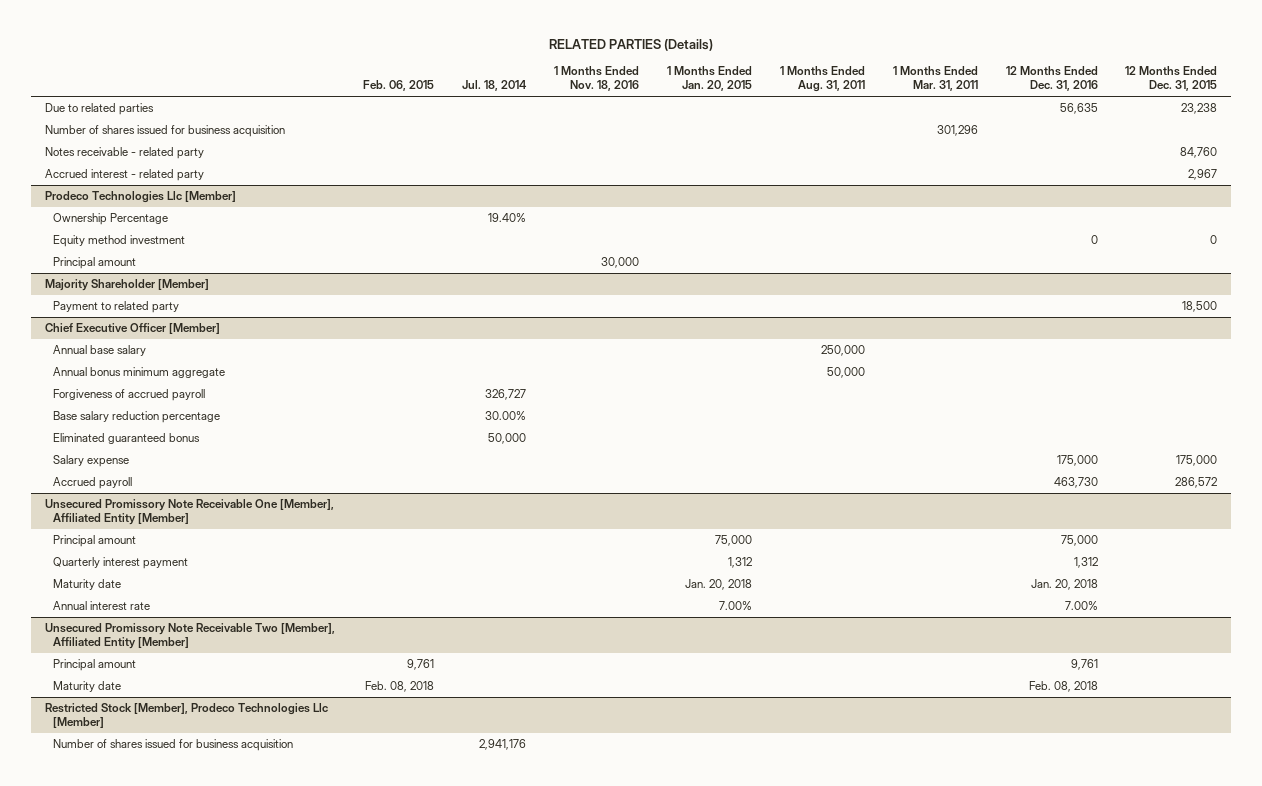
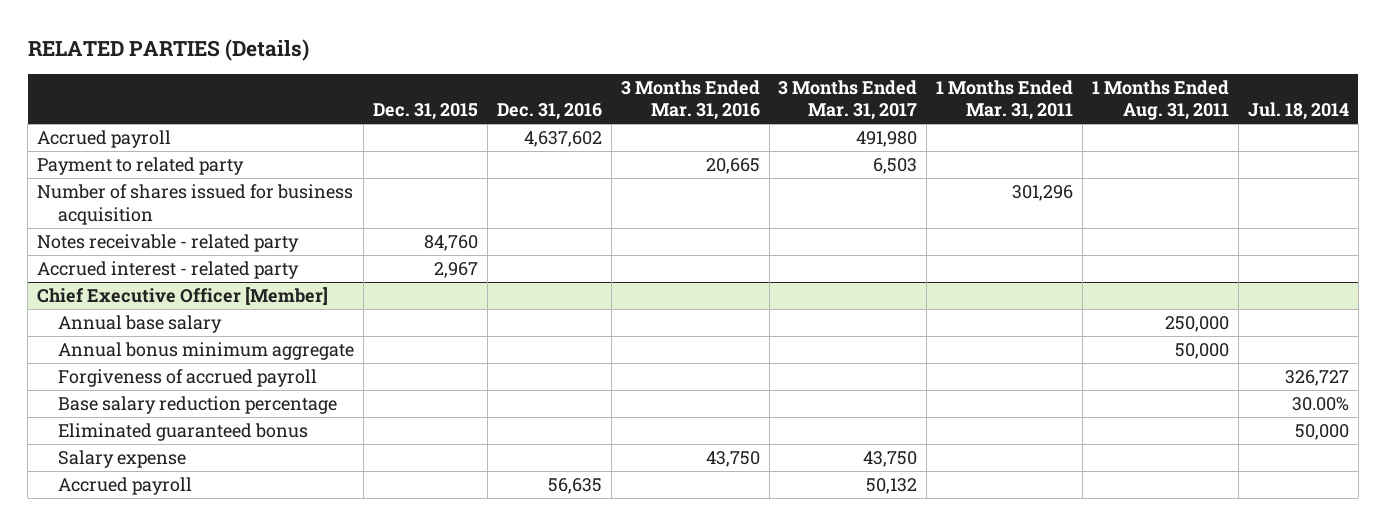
[362,80,434,92] Feb. 06, 2015 -> none
[553,66,639,92] 1 Months Ended Nov. 18, 2016 -> none
[666,66,752,92] 1 Months Ended Jan. 20, 2015 -> none
[1005,66,1098,92] 12 Months Ended Dec. 31, 2016 -> none
[1125,66,1218,92] 12 Months Ended Dec. 31, 2015 -> none
none -> [372,103,478,121] Dec. 31, 2015
none -> [496,103,602,121] Dec. 31, 2016
none -> [620,79,760,121] 3 Months Ended Mar. 31, 2016
none -> [778,79,918,121] 3 Months Ended Mar. 31, 2017
[44,103,154,116] Due to related parties -> none
none -> [37,130,172,149] Accrued payroll
none -> [37,157,245,176] Payment to related party
[44,191,236,204] Prodeco Technologies Llc [Member] -> none
[52,213,168,226] Ownership Percentage -> none
[52,235,185,248] Equity method investment -> none
[52,257,136,270] Principal amount -> none
[44,279,209,292] Majority Shareholder [Member] -> none
[52,301,179,314] Payment to related party -> none
[44,499,334,526] Unsecured Promissory Note Receivable One [Member], Affiliated Entity [Member] -> none
[52,535,136,548] Principal amount -> none
[52,557,188,570] Quarterly interest payment -> none
[52,579,121,591] Maturity date -> none
[52,601,150,611] Annual interest rate -> none
[44,623,335,650] Unsecured Promissory Note Receivable Two [Member], Affiliated Entity [Member] -> none
[52,659,136,672] Principal amount -> none
[52,681,121,693] Maturity date -> none
[44,703,328,729] Restricted Stock [Member], Prodeco Technologies Llc [Member] -> none
[52,739,293,752] Number of shares issued for business acquisition -> none

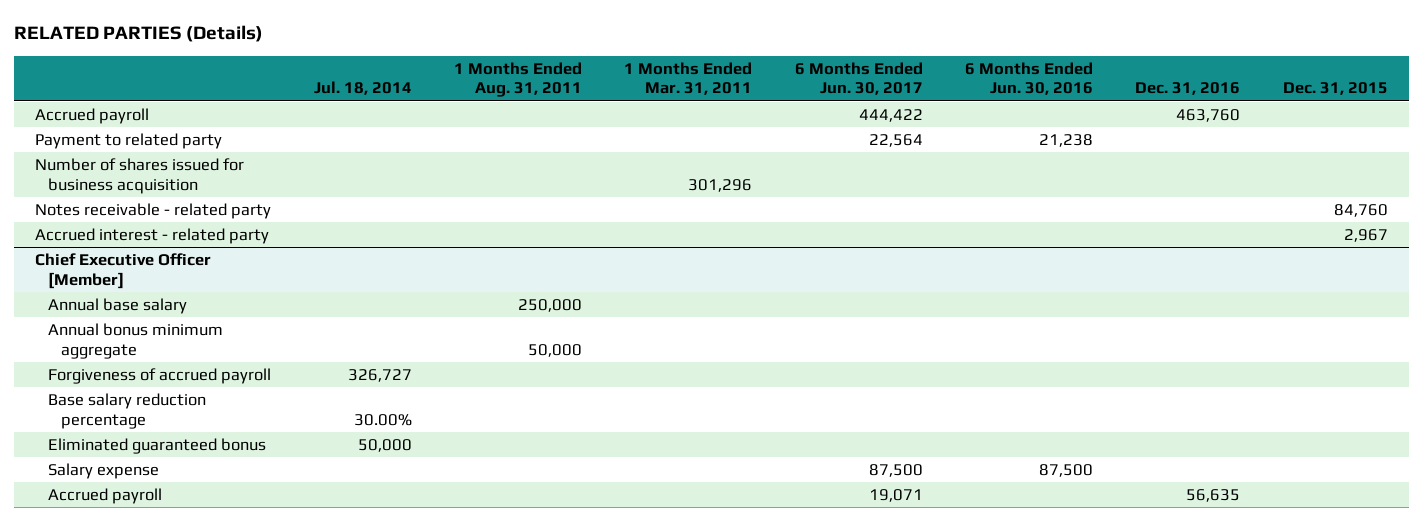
[620,79,760,121] 3 Months Ended Mar. 31, 2016 -> none
[778,79,918,121] 3 Months Ended Mar. 31, 2017 -> none
none -> [794,61,923,96] 6 Months Ended Jun. 30, 2017
none -> [965,61,1094,96] 6 Months Ended Jun. 30, 2016
[523,131,602,148] 4,637,602 -> [1176,109,1241,123] 463,760

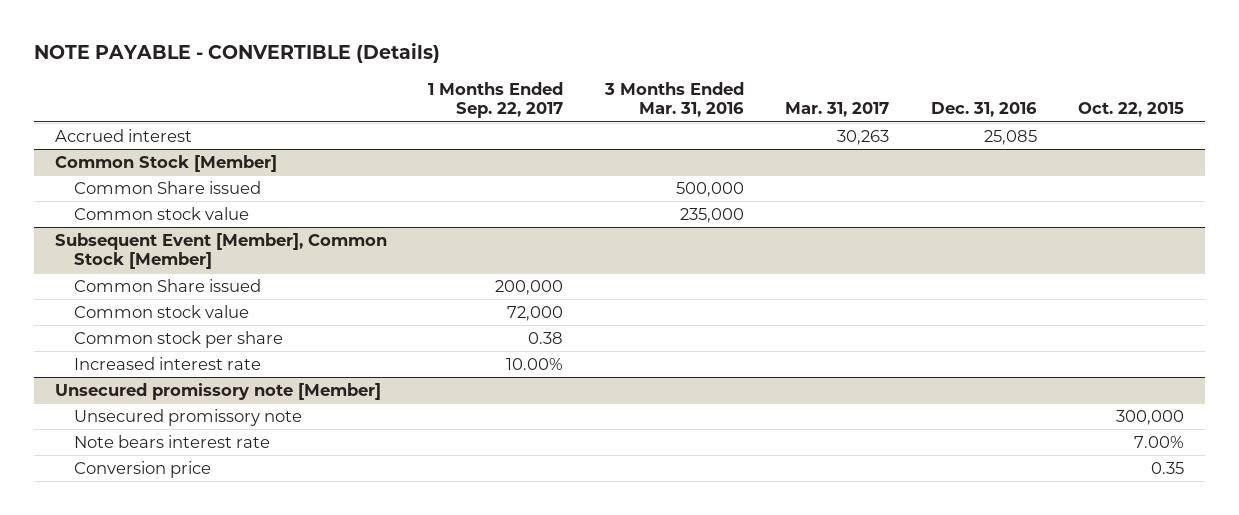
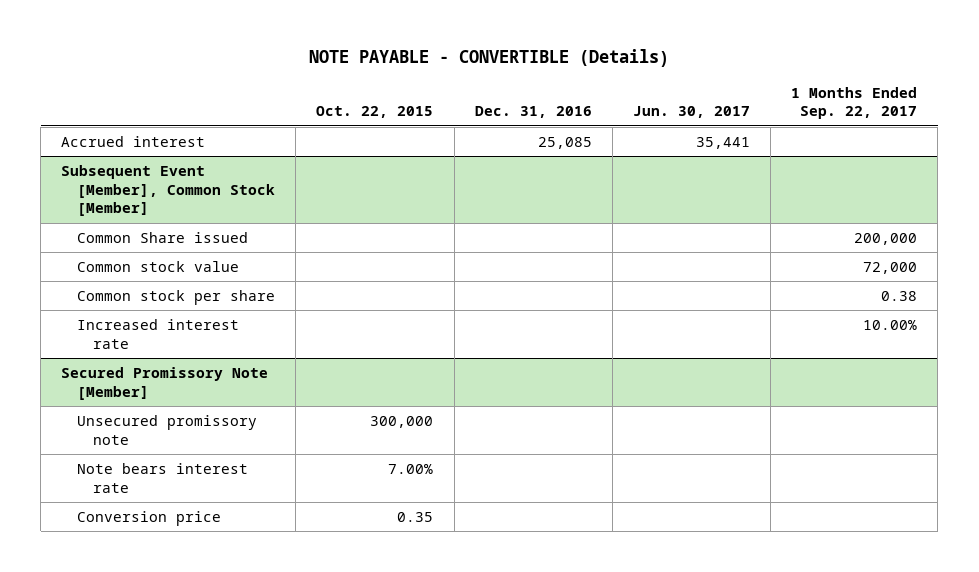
[603,81,744,118] 3 Months Ended Mar. 31, 2016 -> none
[785,102,890,118] Mar. 31, 2017 -> none
none -> [633,106,751,119] Jun. 30, 2017
[54,154,277,172] Common Stock [Member] -> none
[73,180,261,194] Common Share issued -> none
[73,206,249,220] Common stock value -> none
[54,382,381,400] Unsecured promissory note [Member] -> [61,366,269,400] Secured Promissory Note [Member]

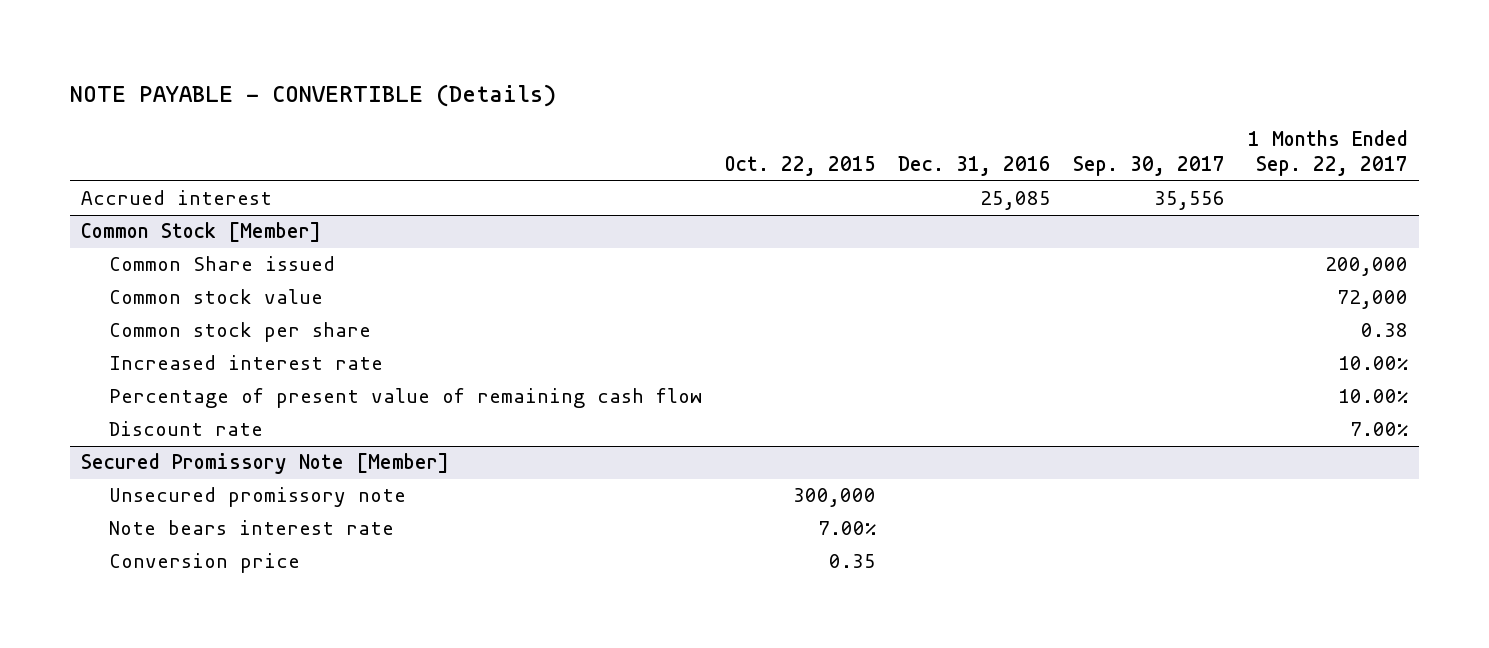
[633,106,751,119] Jun. 30, 2017 -> none
none -> [1073,156,1226,177] Sep. 30, 2017
[61,164,276,217] Subsequent Event [Member], Common Stock [Member] -> [81,222,322,243] Common Stock [Member]
none -> [109,388,703,409] Percentage of present value of remaining cash flow
none -> [109,421,264,437] Discount rate

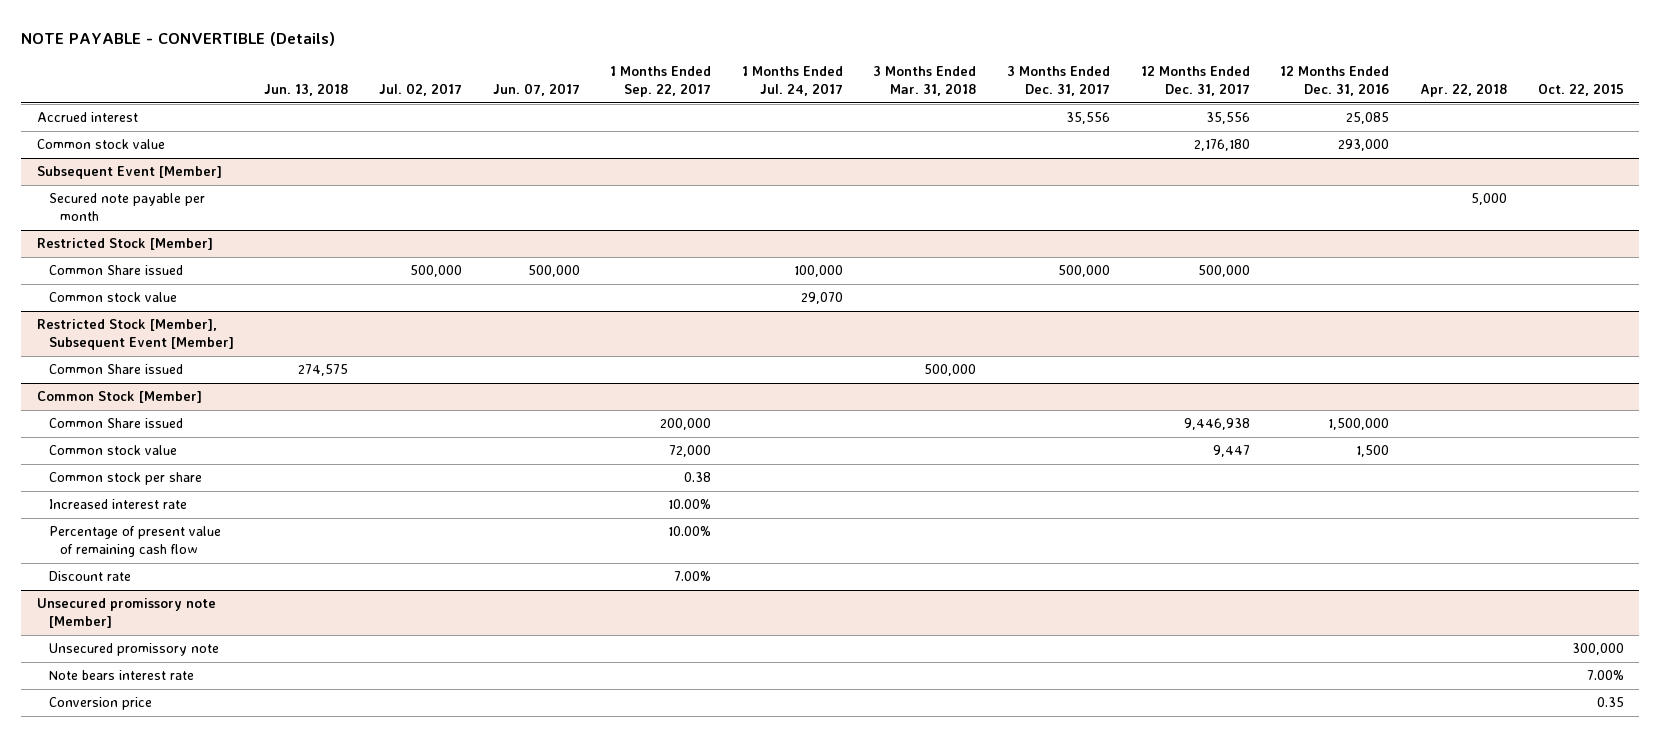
[898,156,1052,177] Dec. 31, 2016 -> none
[1073,156,1226,177] Sep. 30, 2017 -> none
none -> [264,83,349,97] Jun. 13, 2018
none -> [378,83,462,97] Jul. 02, 2017
none -> [492,83,580,97] Jun. 07, 2017
none -> [741,66,843,97] 1 Months Ended Jul. 24, 2017
none -> [873,66,977,97] 3 Months Ended Mar. 31, 2018
none -> [1007,66,1111,97] 3 Months Ended Dec. 31, 2017
none -> [1140,66,1250,97] 12 Months Ended Dec. 31, 2017
none -> [1280,66,1390,97] 12 Months Ended Dec. 31, 2016
none -> [1419,83,1507,98] Apr. 22, 2018
none -> [36,139,165,150] Common stock value
none -> [36,166,222,180] Subsequent Event [Member]
none -> [48,193,205,222] Secured note payable per month
none -> [36,238,213,251] Restricted Stock [Member]
none -> [48,265,183,276] Common Share issued
none -> [48,292,177,303] Common stock value
none -> [36,319,234,351] Restricted Stock [Member], Subsequent Event [Member]
none -> [48,364,183,375] Common Share issued
[81,453,450,475] Secured Promissory Note [Member] -> [36,598,216,629] Unsecured promissory note [Member]

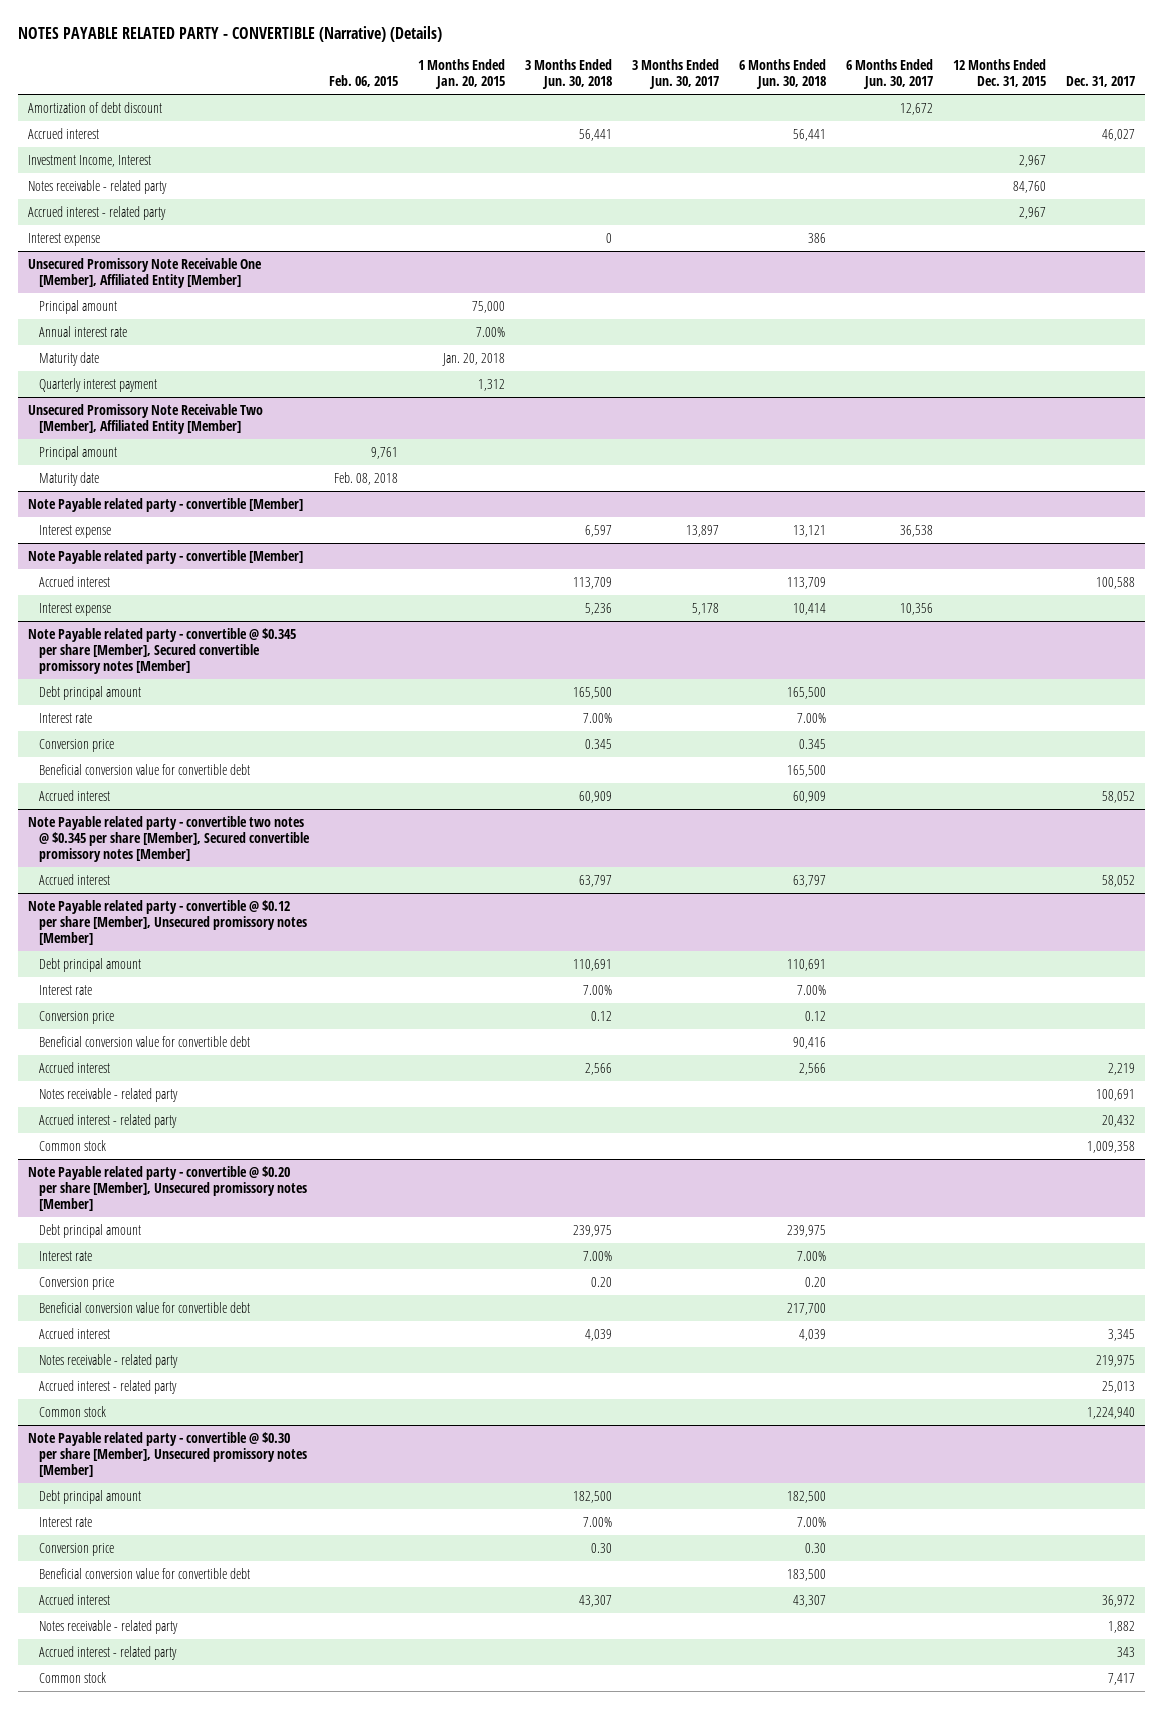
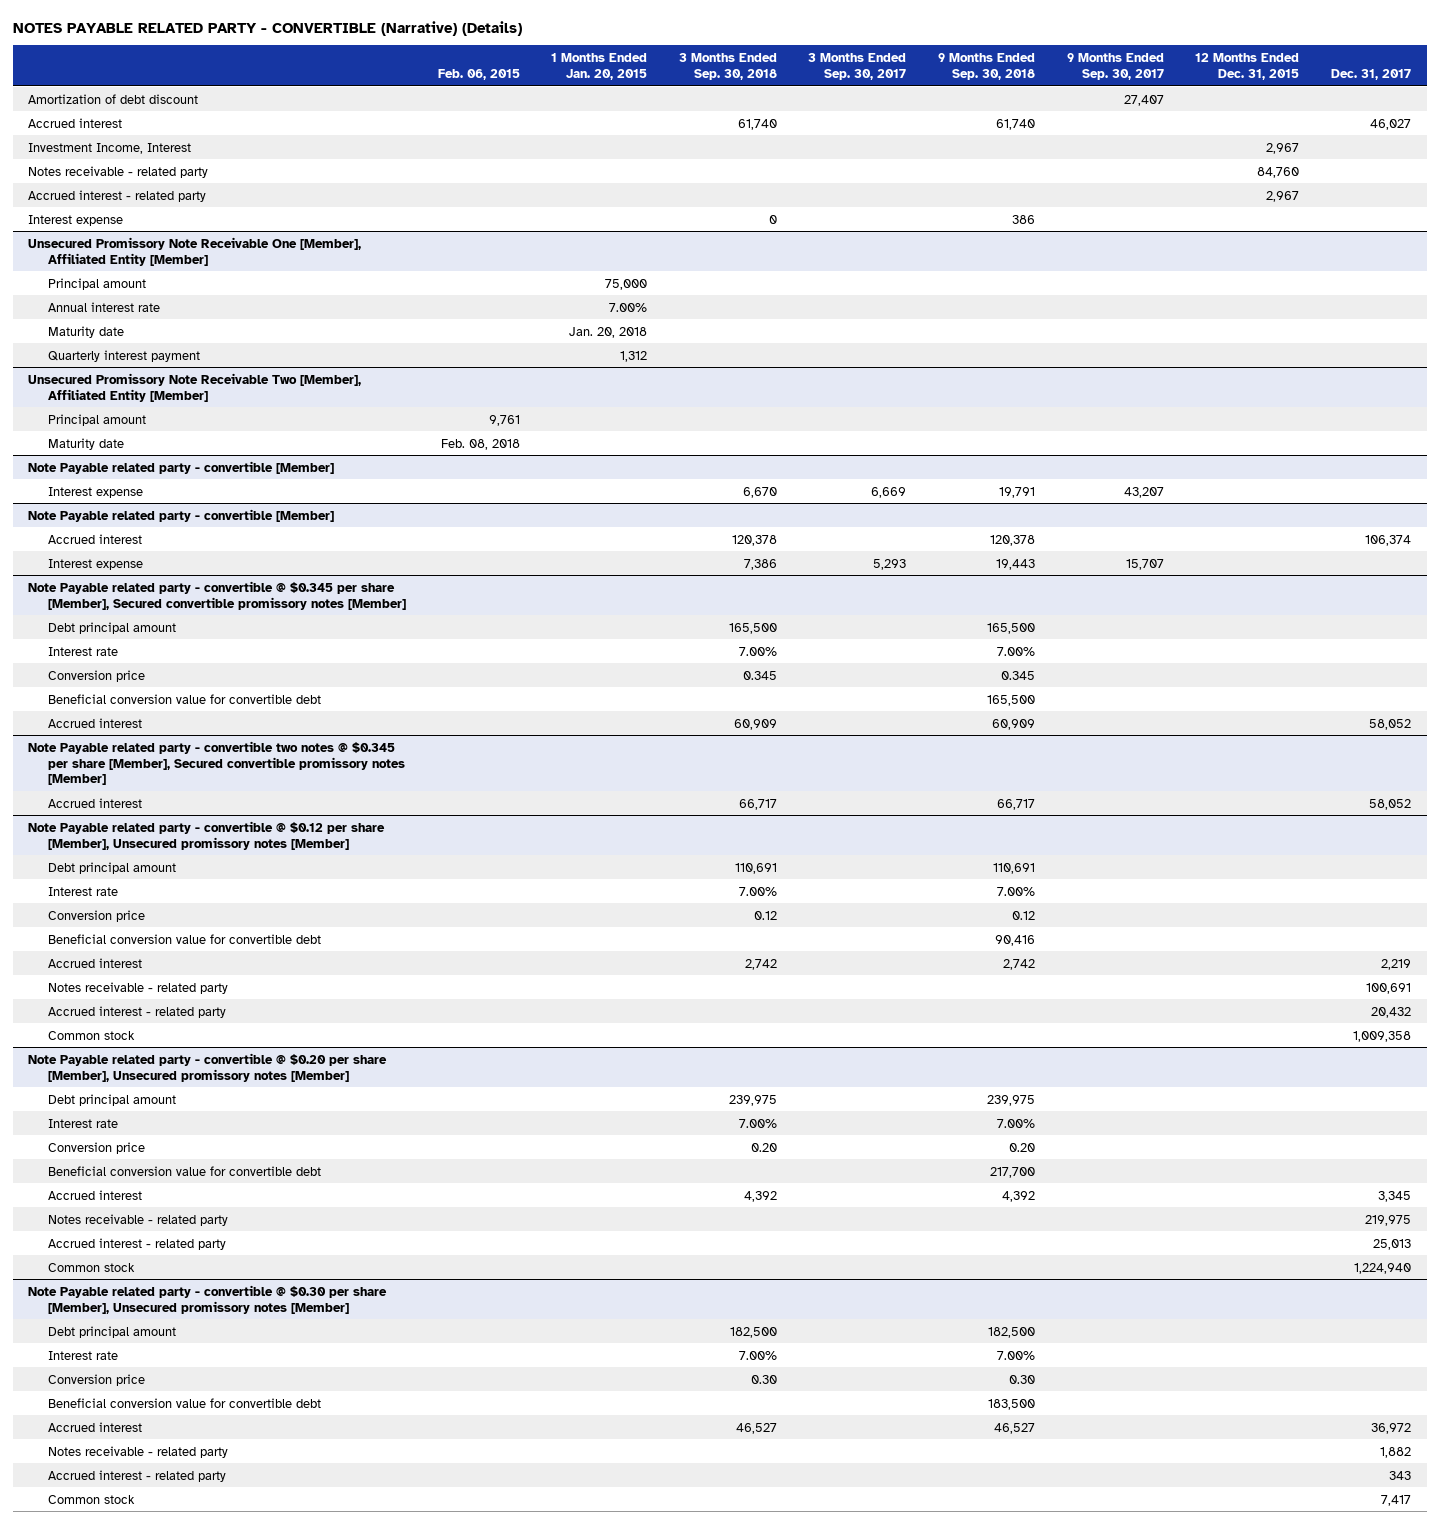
[525,58,613,89] 3 Months Ended Jun. 30, 2018 -> none
[632,58,720,89] 3 Months Ended Jun. 30, 2017 -> none
[738,58,826,89] 6 Months Ended Jun. 30, 2018 -> none
[845,58,933,89] 6 Months Ended Jun. 30, 2017 -> none
none -> [678,52,777,80] 3 Months Ended Sep. 30, 2018
none -> [808,52,907,80] 3 Months Ended Sep. 30, 2017
none -> [938,52,1036,80] 9 Months Ended Sep. 30, 2018
none -> [1066,52,1164,80] 9 Months Ended Sep. 30, 2017
[1095,576,1135,589] 100,588 -> [1364,534,1411,546] 106,374

